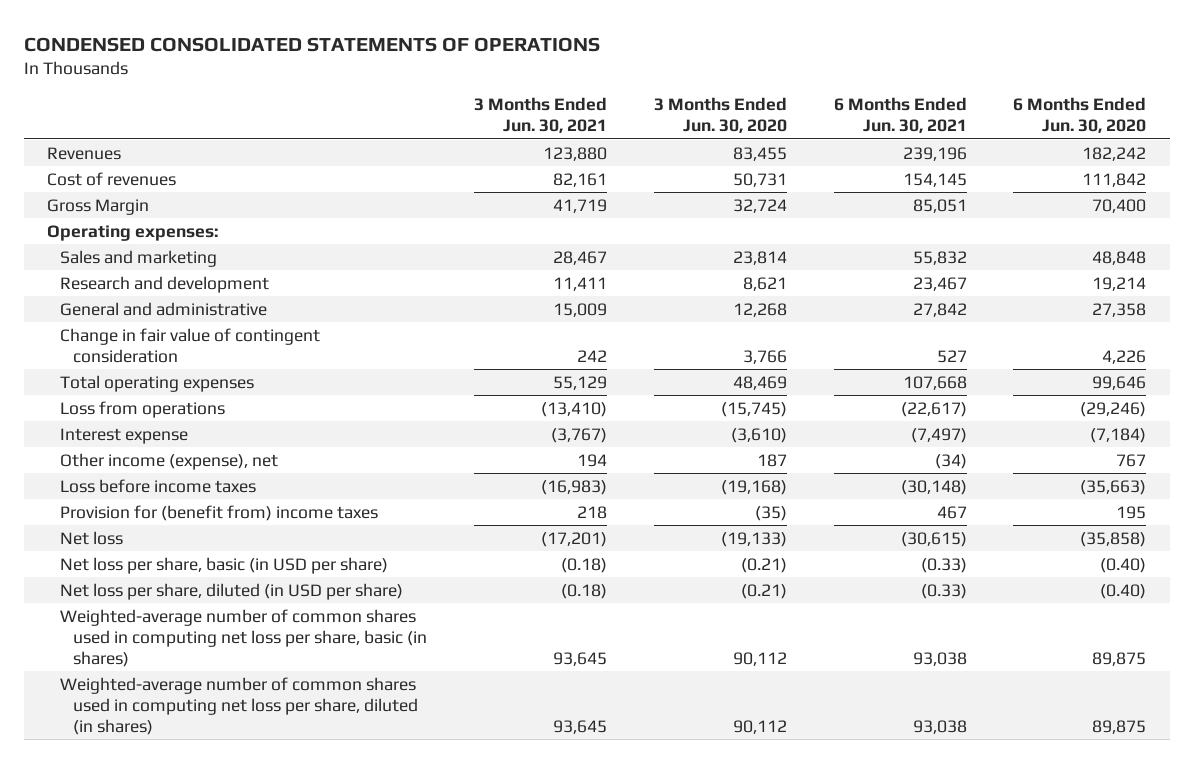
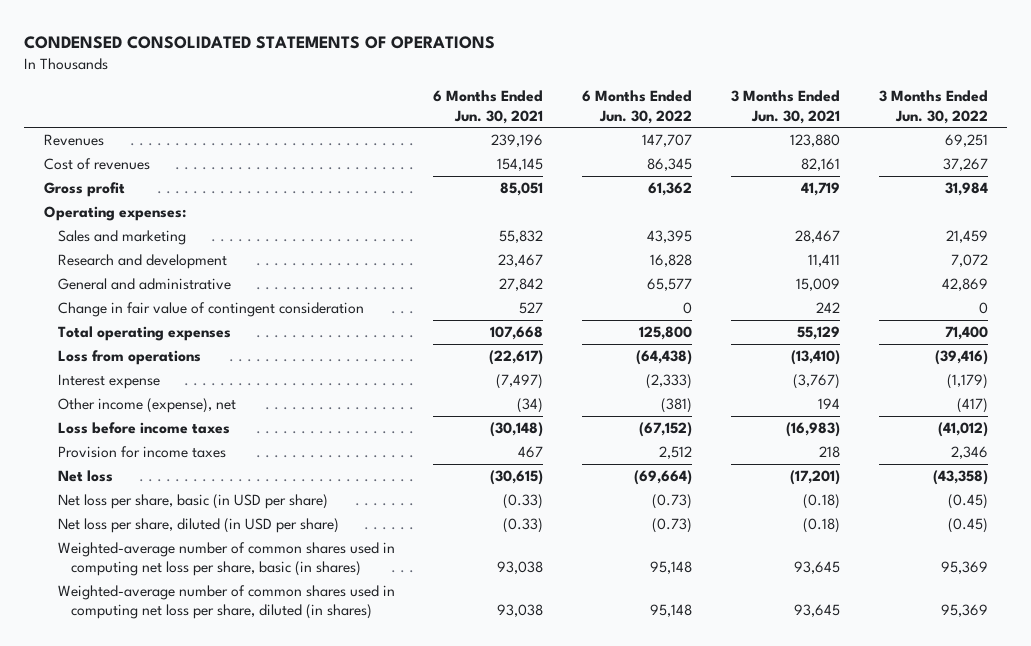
[653,97,787,134] 3 Months Ended Jun. 30, 2020 -> none
[1013,97,1147,134] 6 Months Ended Jun. 30, 2020 -> none
none -> [582,89,693,124] 6 Months Ended Jun. 30, 2022
none -> [878,89,988,124] 3 Months Ended Jun. 30, 2022
[47,198,150,215] Gross Margin -> [43,181,125,197] Gross profit
[60,504,379,521] Provision for (benefit from) income taxes -> [57,445,226,458] Provision for income taxes

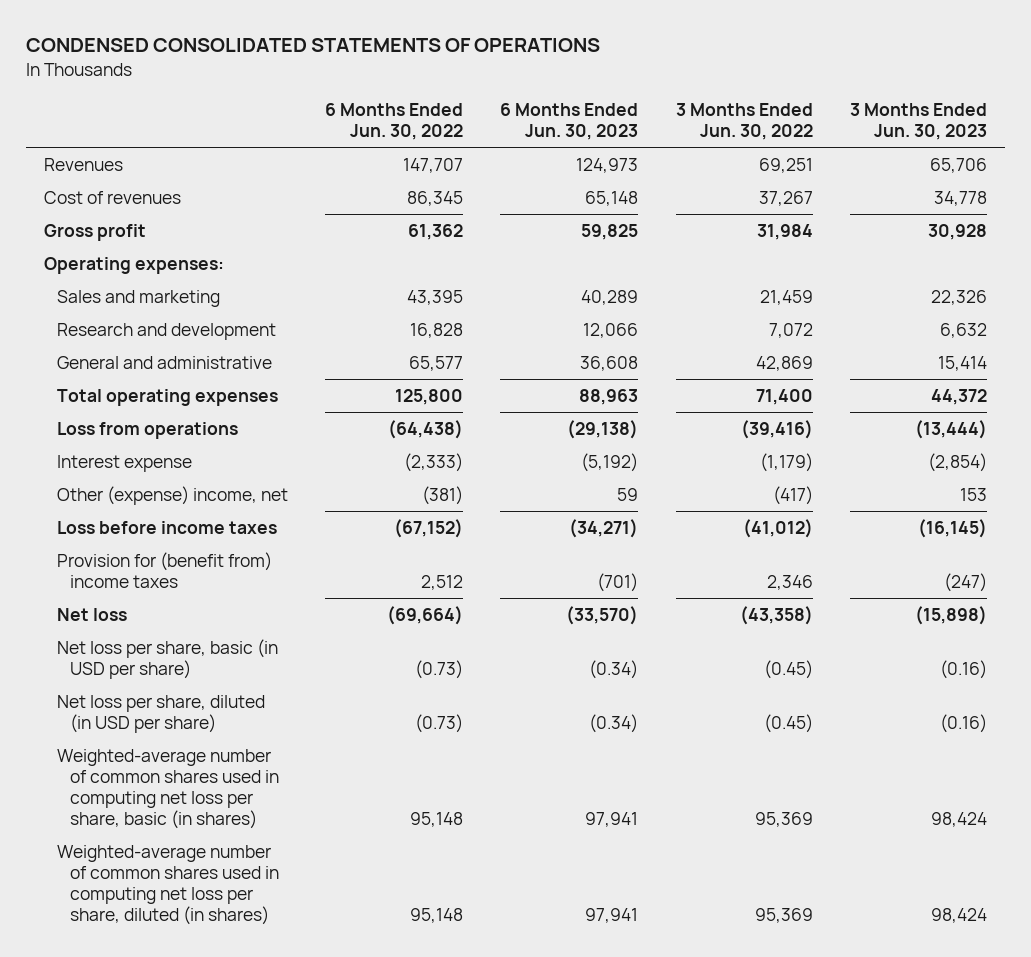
[433,89,544,124] 6 Months Ended Jun. 30, 2021 -> none
[730,89,840,124] 3 Months Ended Jun. 30, 2021 -> none
none -> [500,102,639,140] 6 Months Ended Jun. 30, 2023
none -> [849,102,987,140] 3 Months Ended Jun. 30, 2023
[57,301,364,317] Change in fair value of contingent consideration -> none
[57,397,236,413] Other income (expense), net -> [56,485,288,505] Other (expense) income, net
[57,445,226,458] Provision for income taxes -> [56,551,272,588] Provision for (benefit from) income taxes

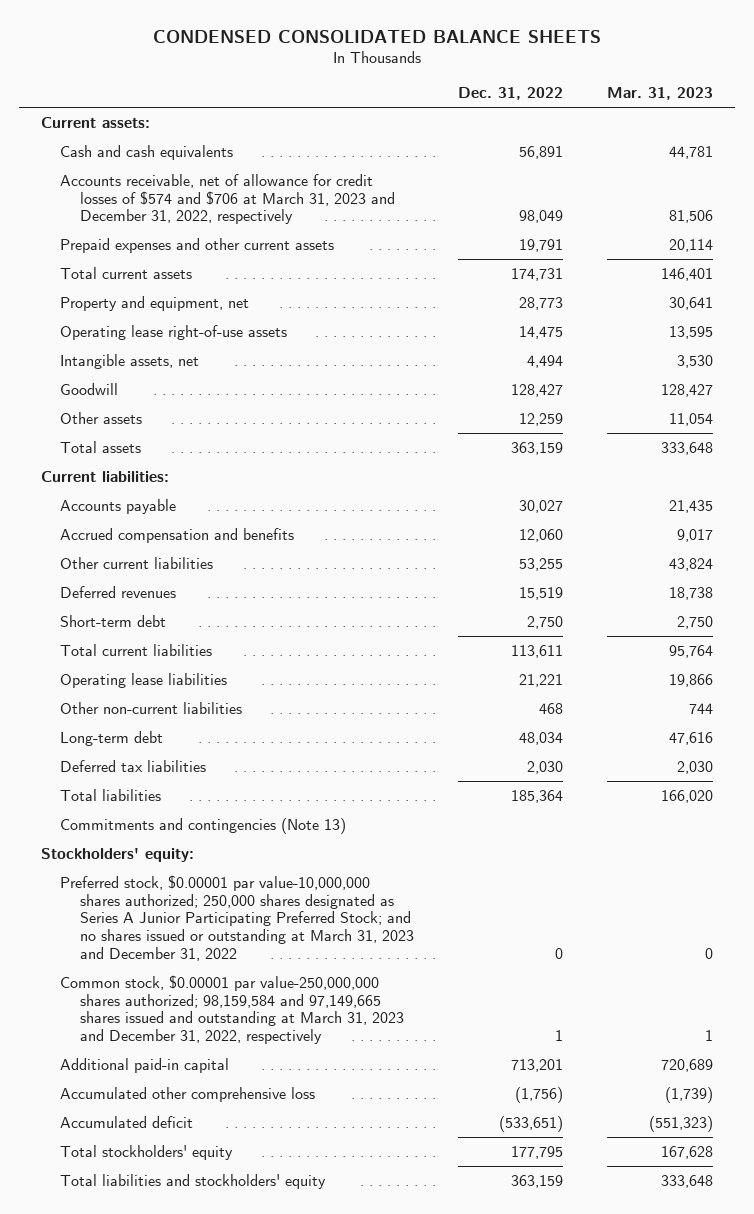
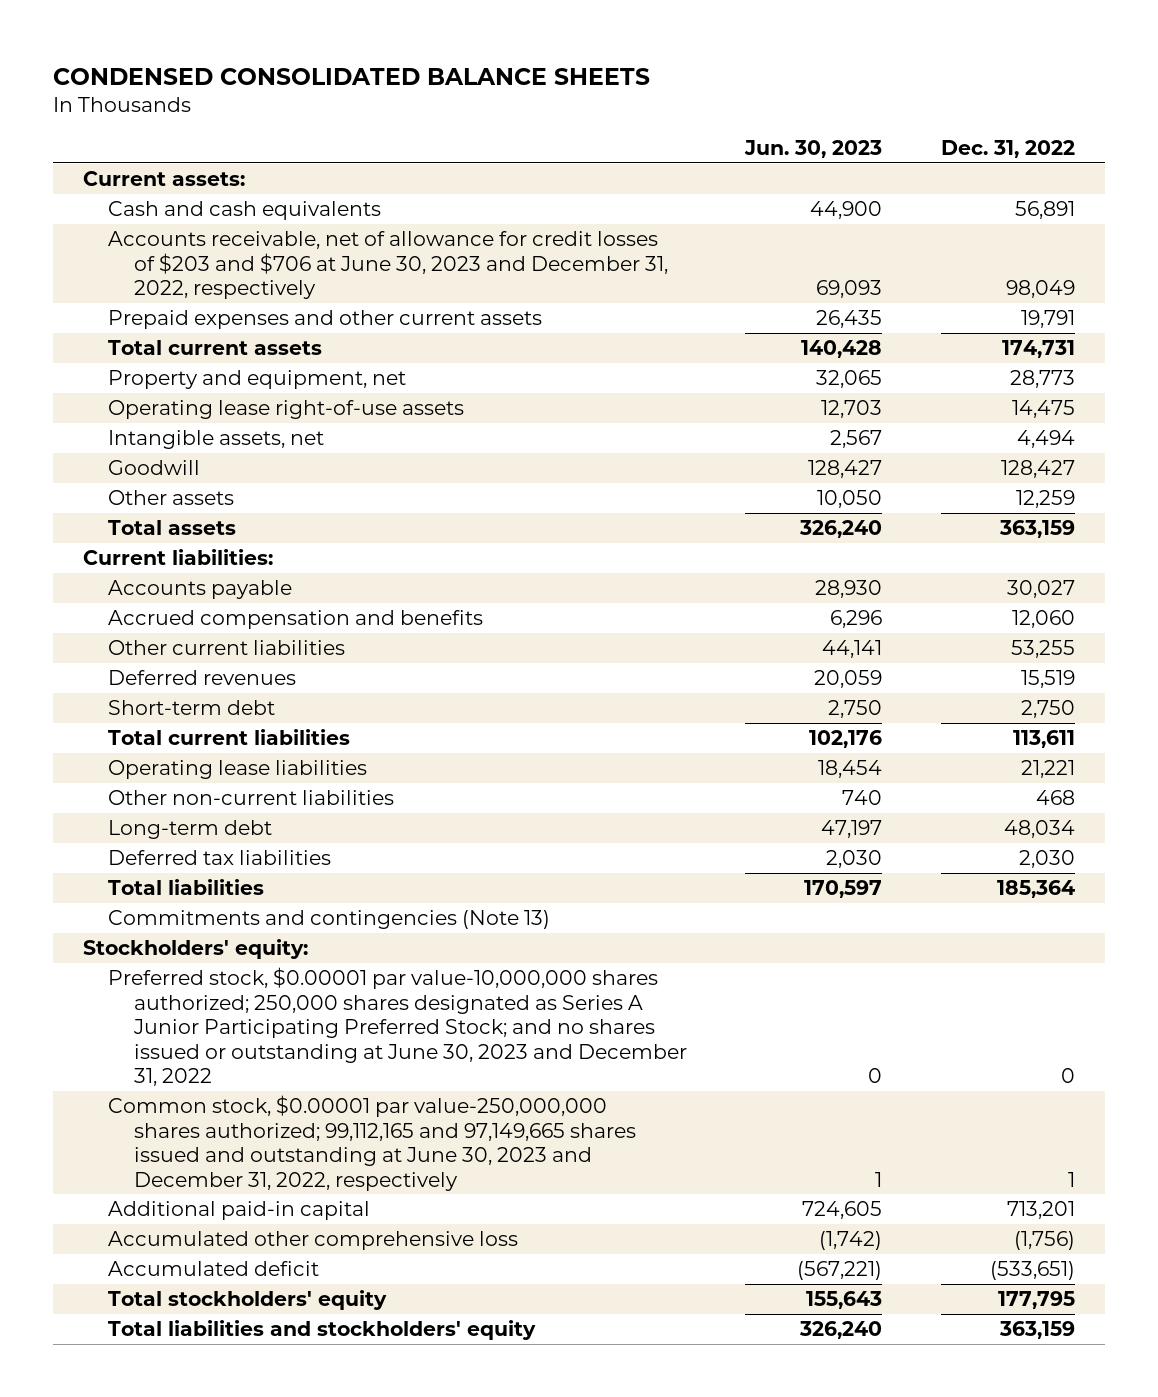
[606,87,713,101] Mar. 31, 2023 -> none
none -> [744,139,883,158] Jun. 30, 2023
[60,173,395,225] Accounts receivable, net of allowance for credit losses of $574 and $706 at March 31, 2023 and December 31, 2022, respectively -> [108,231,668,300] Accounts receivable, net of allowance for credit losses of $203 and $706 at June 30, 2023 and December 31, 2022, respectively
[60,874,414,961] Preferred stock, $0.00001 par value-10,000,000 shares authorized; 250,000 shares designated as Series A Junior Participating Preferred Stock; and no shares issued or outstanding at March 31, 2023 and December 31, 2022 -> [108,967,687,1087] Preferred stock, $0.00001 par value-10,000,000 shares authorized; 250,000 shares designated as Series A Junior Participating Preferred Stock; and no shares issued or outstanding at June 30, 2023 and December 31, 2022
[60,974,404,1045] Common stock, $0.00001 par value-250,000,000 shares authorized; 98,159,584 and 97,149,665 shares issued and outstanding at March 31, 2023 and December 31, 2022, respectively -> [108,1095,636,1191] Common stock, $0.00001 par value-250,000,000 shares authorized; 99,112,165 and 97,149,665 shares issued and outstanding at June 30, 2023 and December 31, 2022, respectively

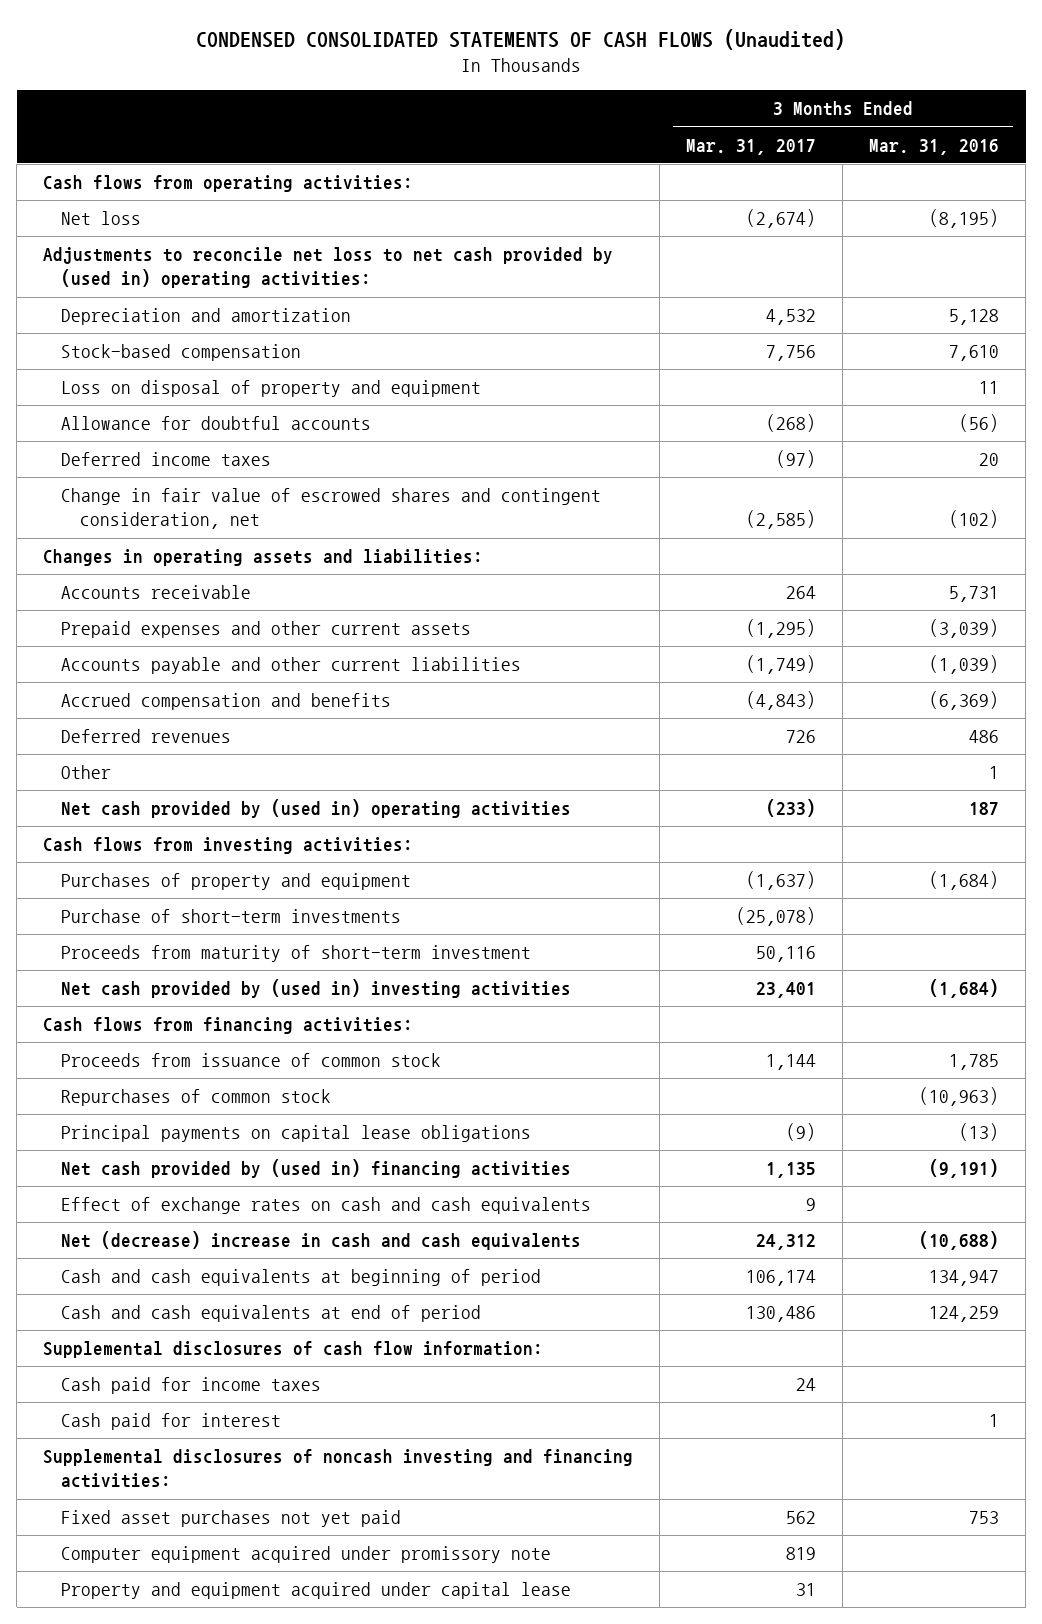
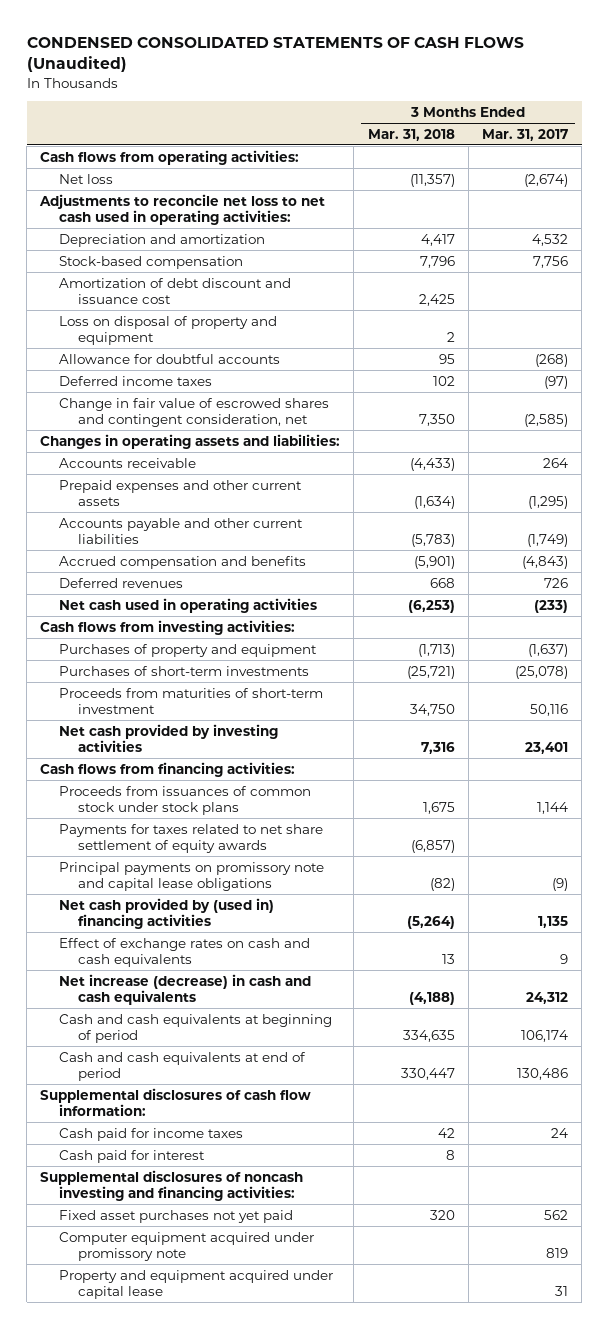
[869,138,1000,155] Mar. 31, 2016 -> none
none -> [367,128,455,141] Mar. 31, 2018
[43,247,614,289] Adjustments to reconcile net loss to net cash provided by (used in) operating activities: -> [39,193,326,225] Adjustments to reconcile net loss to net cash used in operating activities:
none -> [59,277,292,304] Amortization of debt discount and issuance cost
[61,765,112,780] Other -> none
[61,799,572,819] Net cash provided by (used in) operating activities -> [59,597,318,613] Net cash used in operating activities
[61,909,402,924] Purchase of short-term investments -> [59,665,310,676] Purchases of short-term investments
[61,945,532,963] Proceeds from maturity of short-term investment -> [59,687,324,714] Proceeds from maturities of short-term investment
[61,979,572,999] Net cash provided by (used in) investing activities -> [59,723,279,752] Net cash provided by investing activities
[61,1089,332,1107] Repurchases of common stock -> none
[61,1053,442,1068] Proceeds from issuance of common stock -> [59,785,312,815] Proceeds from issuances of common stock under stock plans
none -> [59,823,324,853] Payments for taxes related to net share settlement of equity awards
[61,1125,532,1143] Principal payments on capital lease obligations -> [59,861,325,891] Principal payments on promissory note and capital lease obligations
[61,1231,582,1251] Net (decrease) increase in cash and cash equivalents -> [59,973,312,1005] Net increase (decrease) in cash and cash equivalents

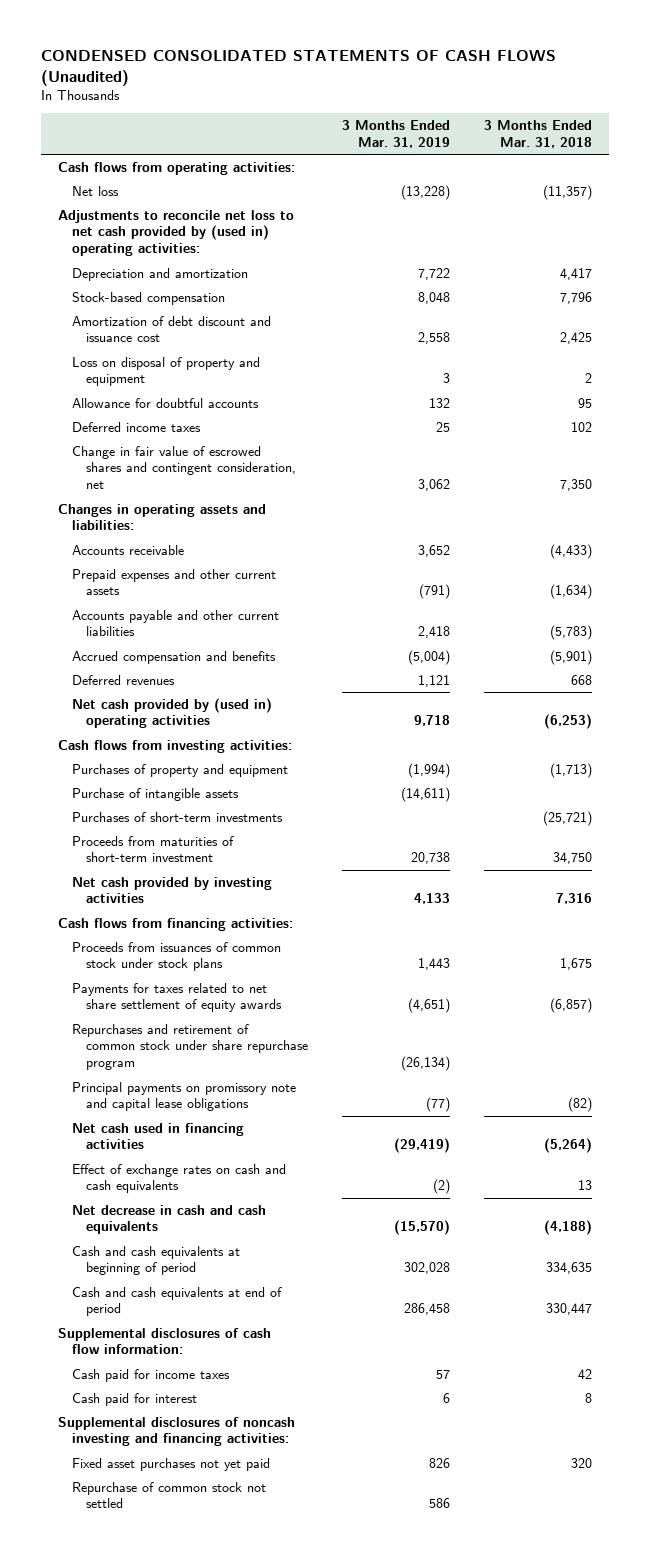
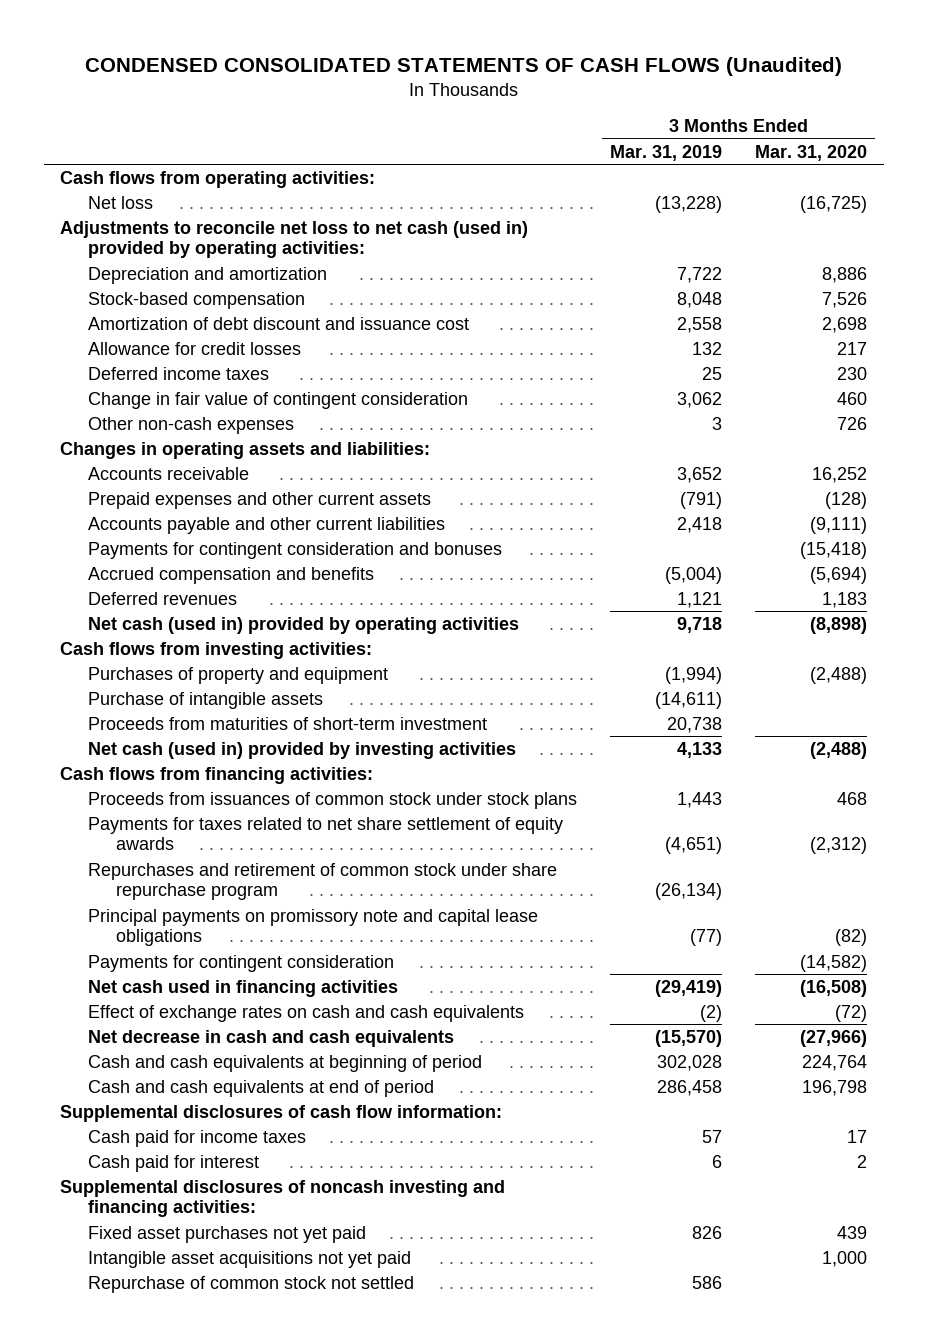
[484,120,593,148] 3 Months Ended Mar. 31, 2018 -> none
none -> [755,144,868,161] Mar. 31, 2020
[57,209,294,257] Adjustments to reconcile net loss to net cash provided by (used in) operating activities: -> [60,220,529,259] Adjustments to reconcile net loss to net cash (used in) provided by operating activities:
[71,356,260,387] Loss on disposal of property and equipment -> none
[71,397,259,408] Allowance for doubtful accounts -> [88,341,302,355] Allowance for credit losses
[71,445,296,490] Change in fair value of escrowed shares and contingent consideration, net -> [88,391,469,409] Change in fair value of contingent consideration
none -> [88,416,295,434] Other non-cash expenses
none -> [88,541,503,559] Payments for contingent consideration and bonuses
[71,697,272,729] Net cash provided by (used in) operating activities -> [88,616,520,634] Net cash (used in) provided by operating activities
[71,811,283,822] Purchases of short-term investments -> none
[71,876,272,904] Net cash provided by investing activities -> [88,741,517,759] Net cash (used in) provided by investing activities
none -> [88,954,395,972] Payments for contingent consideration
none -> [88,1250,412,1268] Intangible asset acquisitions not yet paid

